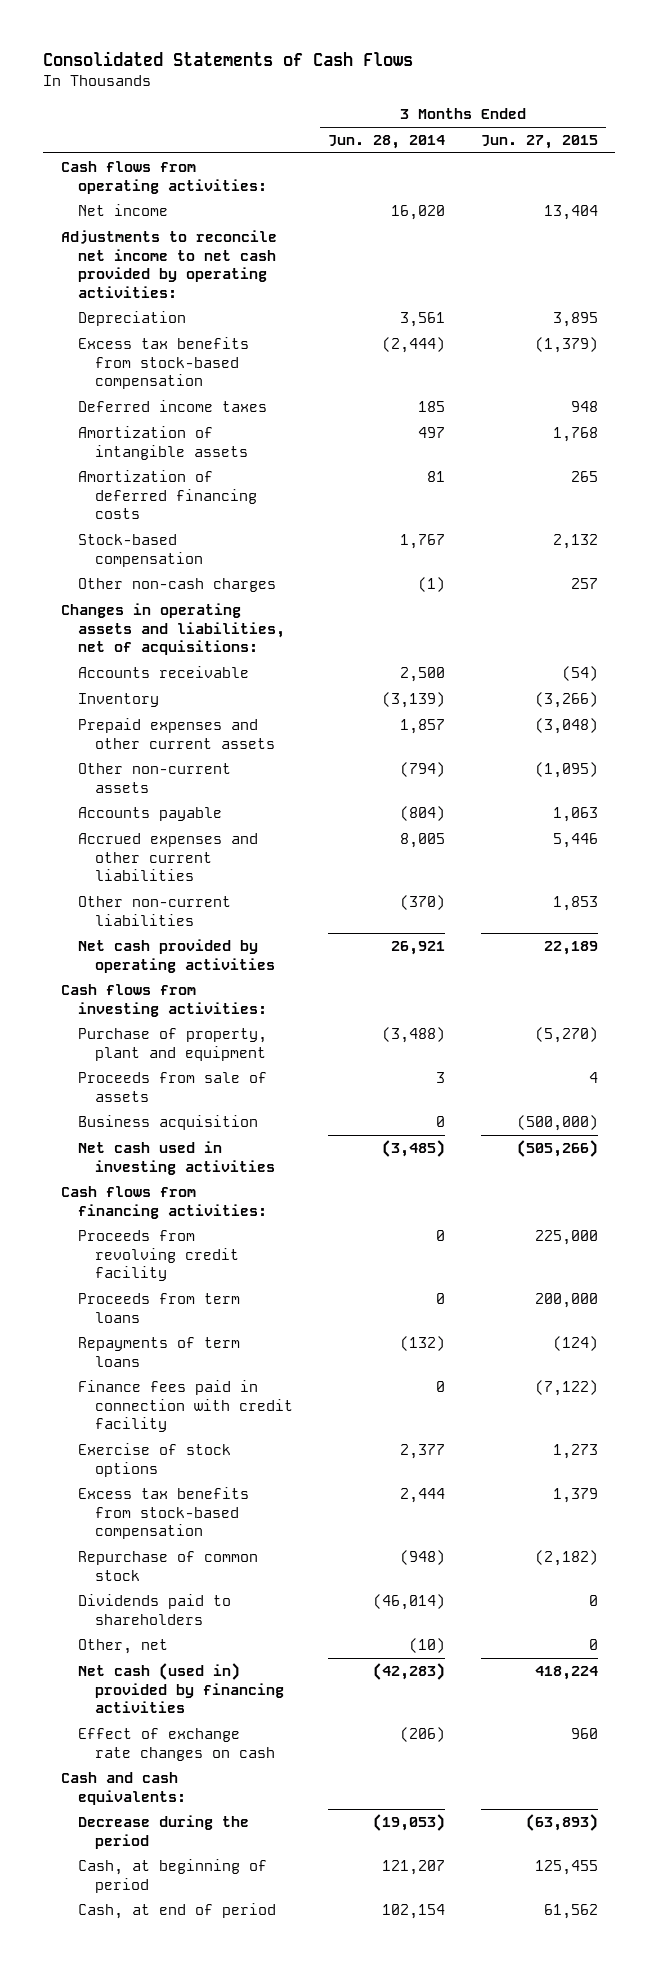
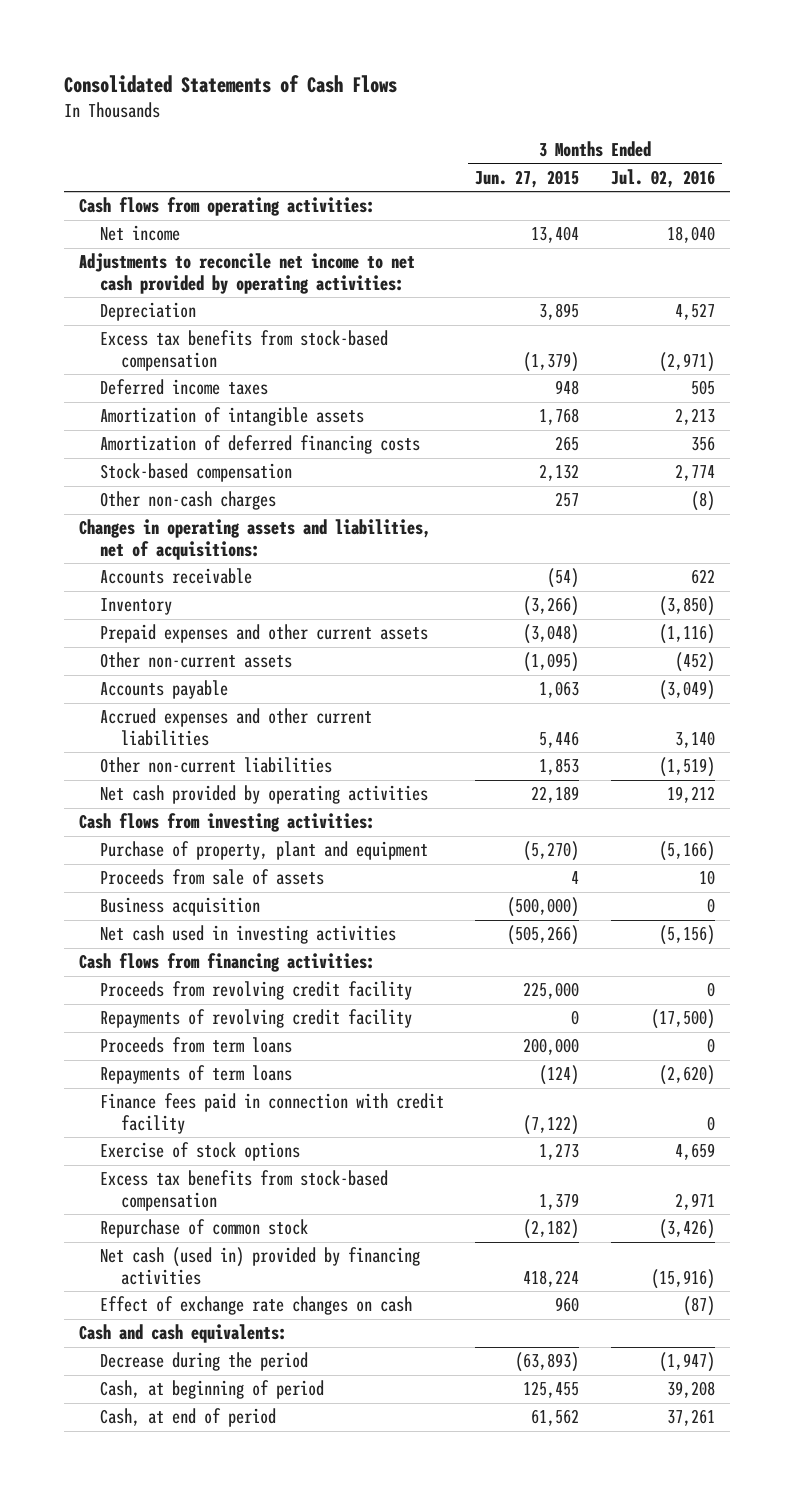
[328,135,446,150] Jun. 28, 2014 -> none
none -> [610,168,715,188] Jul. 02, 2016
none -> [100,1009,413,1029] Repayments of revolving credit facility
[78,1594,232,1625] Dividends paid to shareholders -> none
[78,1639,169,1655] Other, net -> none

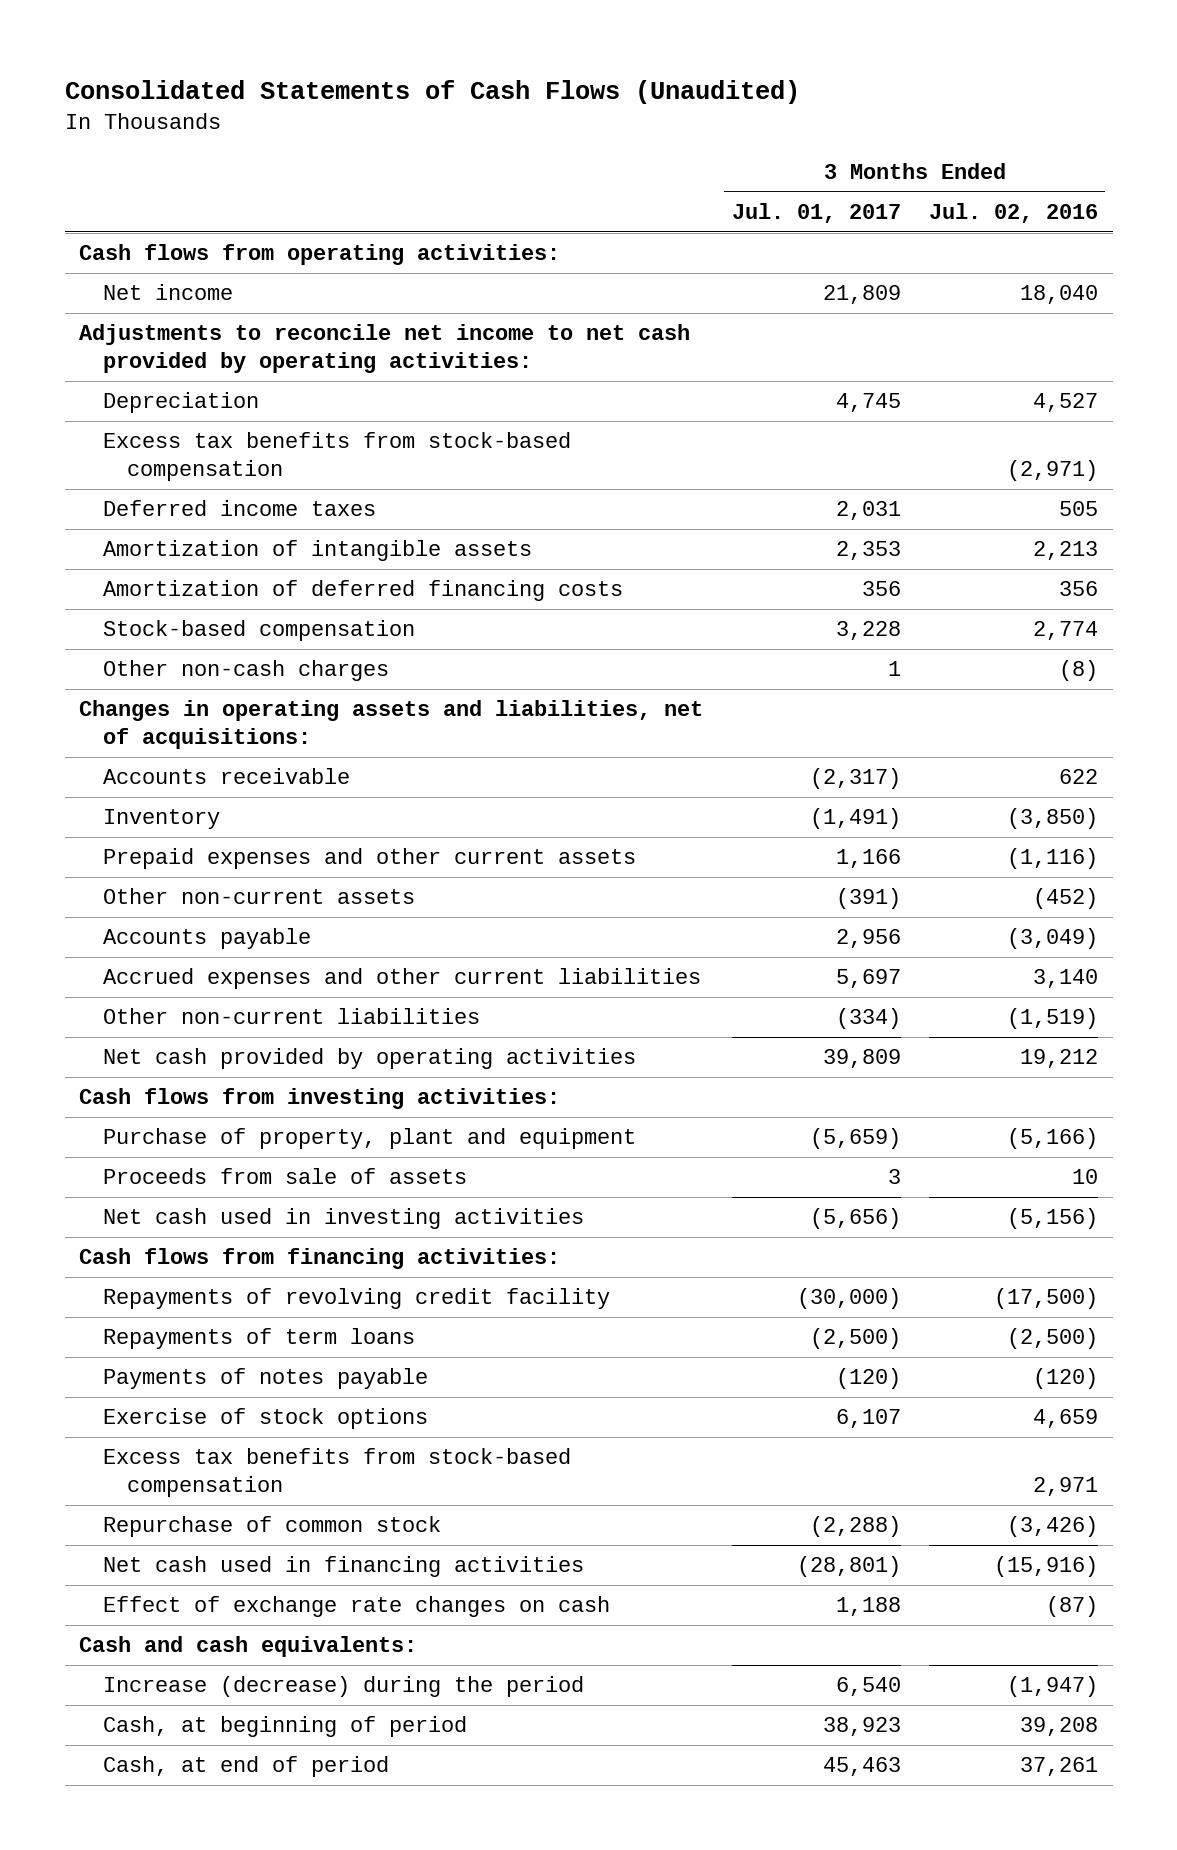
[63,75,397,94] Consolidated Statements of Cash Flows -> [64,79,800,104] Consolidated Statements of Cash Flows (Unaudited)
[475,169,580,188] Jun. 27, 2015 -> none
none -> [731,202,901,223] Jul. 01, 2017
[100,897,261,917] Business acquisition -> none
[100,981,413,1001] Proceeds from revolving credit facility -> none
[100,1037,293,1054] Proceeds from term loans -> none
[100,1093,445,1134] Finance fees paid in connection with credit facility -> none
[658,1065,715,1086] (2,620) -> [1007,1328,1099,1350] (2,500)
none -> [102,1368,428,1390] Payments of notes payable
[100,1247,421,1285] Net cash (used in) provided by financing activities -> [102,1556,584,1578] Net cash used in financing activities
[100,1352,309,1372] Decrease during the period -> [102,1676,584,1698] Increase (decrease) during the period

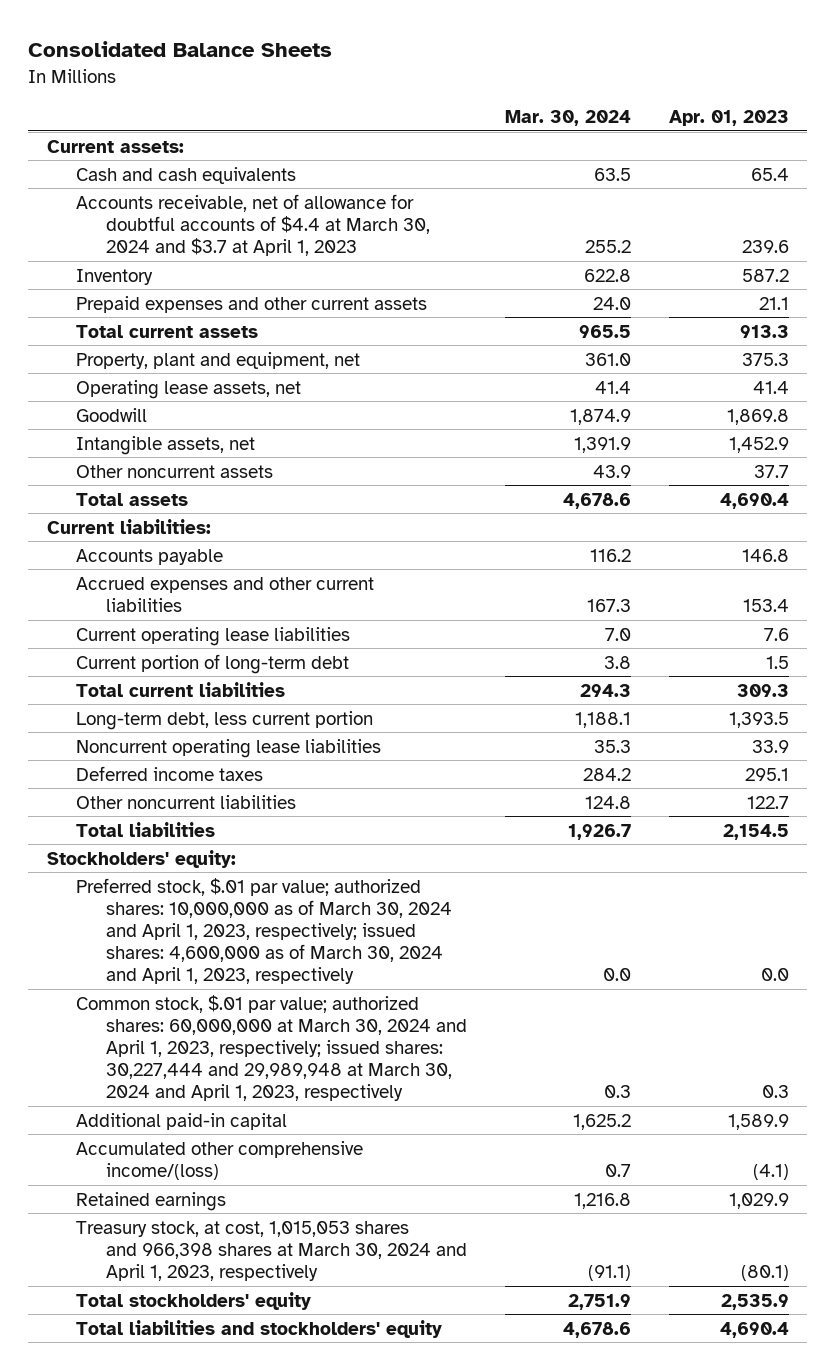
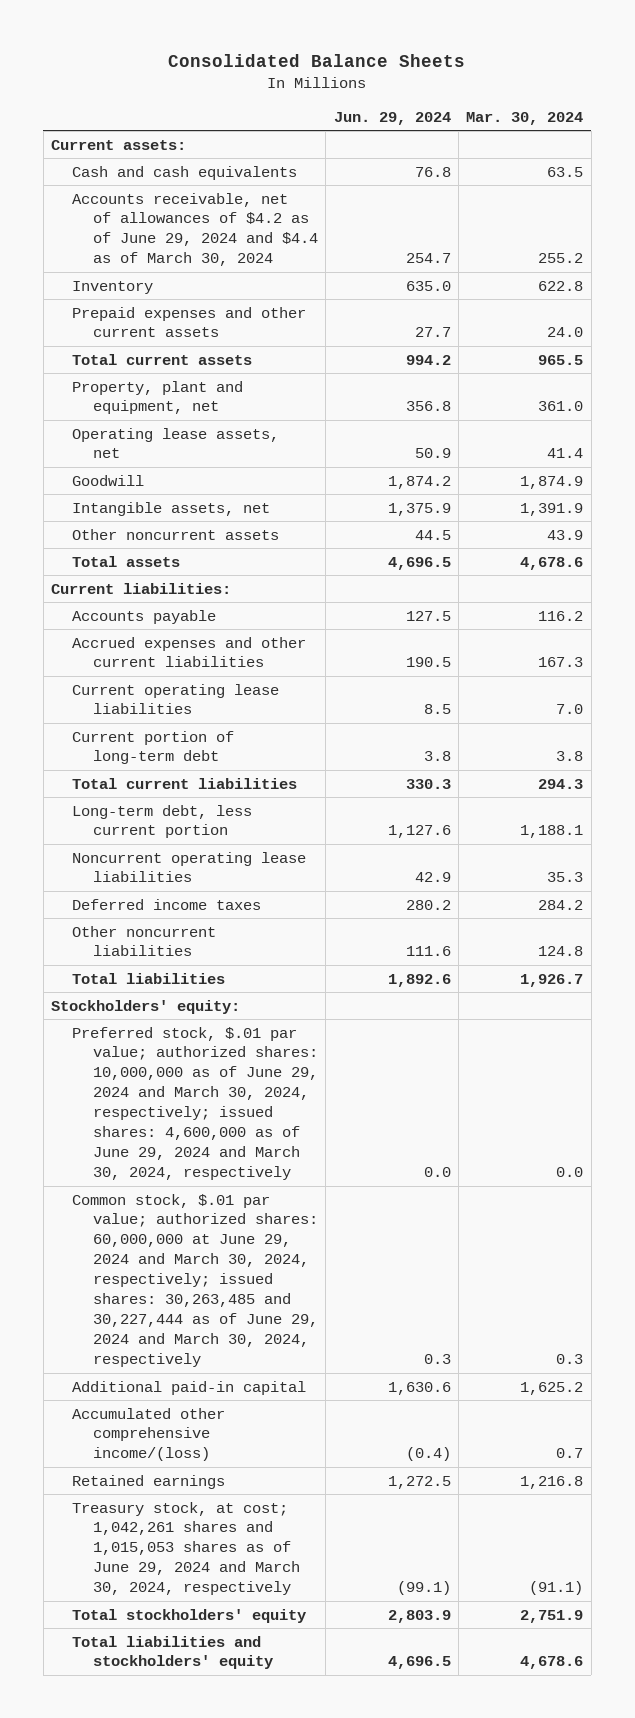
[668,110,789,127] Apr. 01, 2023 -> none
none -> [333,111,451,125] Jun. 29, 2024
[76,193,431,256] Accounts receivable, net of allowance for doubtful accounts of $4.4 at March 30, 2024 and $3.7 at April 1, 2023 -> [72,192,319,267] Accounts receivable, net of allowances of $4.2 as of June 29, 2024 and $4.4 as of March 30, 2024
[76,877,453,984] Preferred stock, $.01 par value; authorized shares: 10,000,000 as of March 30, 2024 and April 1, 2023, respectively; issued shares: 4,600,000 as of March 30, 2024 and April 1, 2023, respectively -> [72,1026,319,1181] Preferred stock, $.01 par value; authorized shares: 10,000,000 as of June 29, 2024 and March 30, 2024, respectively; issued shares: 4,600,000 as of June 29, 2024 and March 30, 2024, respectively
[76,994,468,1101] Common stock, $.01 par value; authorized shares: 60,000,000 at March 30, 2024 and April 1, 2023, respectively; issued shares: 30,227,444 and 29,989,948 at March 30, 2024 and April 1, 2023, respectively -> [72,1193,319,1368] Common stock, $.01 par value; authorized shares: 60,000,000 at June 29, 2024 and March 30, 2024, respectively; issued shares: 30,263,485 and 30,227,444 as of June 29, 2024 and March 30, 2024, respectively
[76,1220,468,1281] Treasury stock, at cost, 1,015,053 shares and 966,398 shares at March 30, 2024 and April 1, 2023, respectively -> [72,1501,301,1596] Treasury stock, at cost; 1,042,261 shares and 1,015,053 shares as of June 29, 2024 and March 30, 2024, respectively

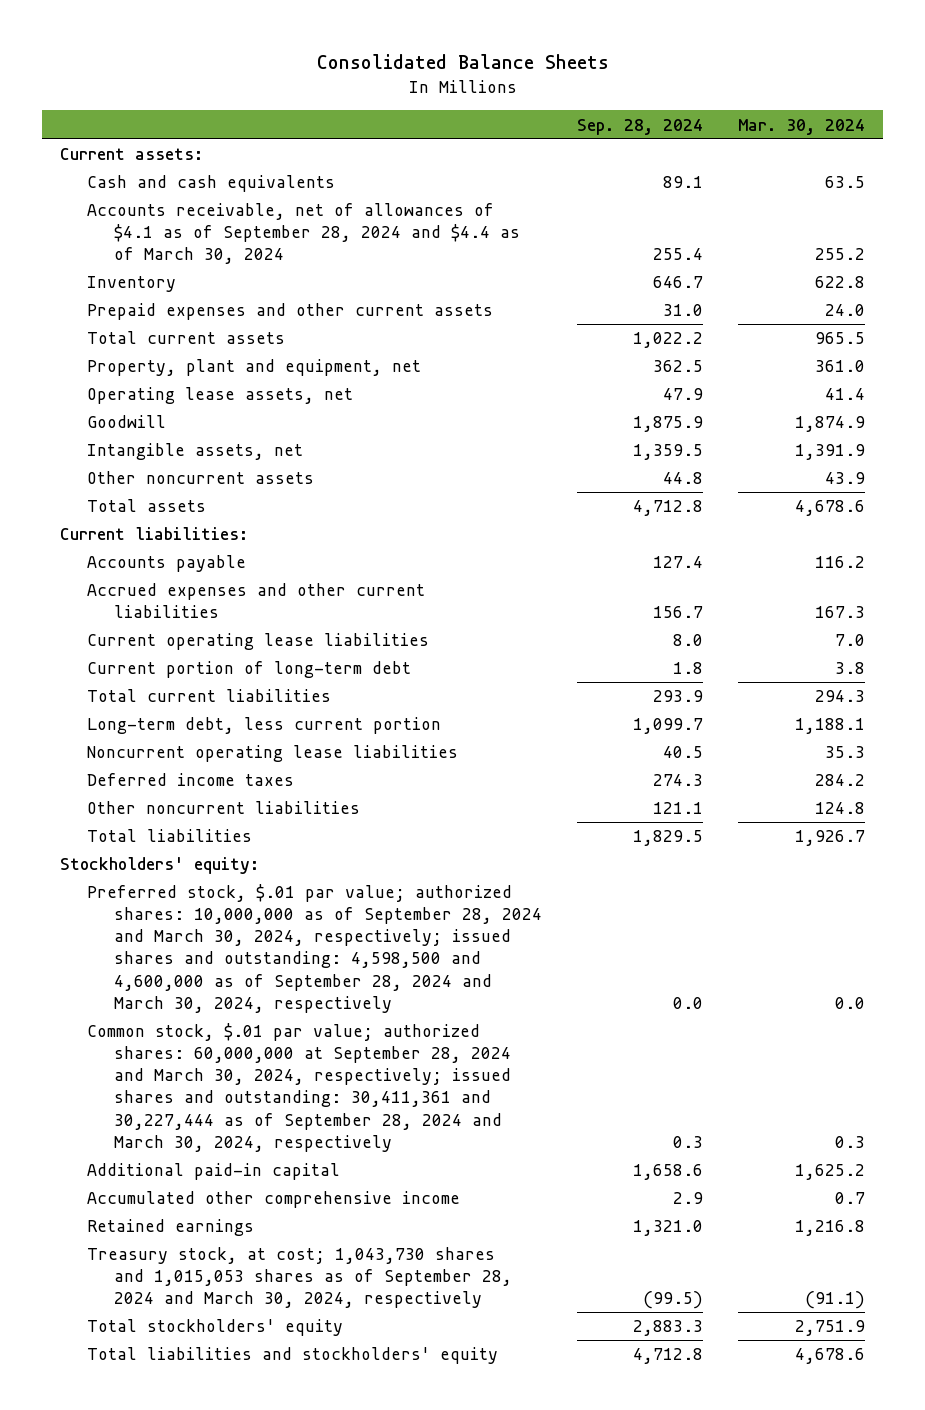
[333,111,451,125] Jun. 29, 2024 -> none
none -> [576,118,703,135] Sep. 28, 2024
[72,192,319,267] Accounts receivable, net of allowances of $4.2 as of June 29, 2024 and $4.4 as of March 30, 2024 -> [86,203,520,265] Accounts receivable, net of allowances of $4.1 as of September 28, 2024 and $4.4 as of March 30, 2024
[72,1026,319,1181] Preferred stock, $.01 par value; authorized shares: 10,000,000 as of June 29, 2024 and March 30, 2024, respectively; issued shares: 4,600,000 as of June 29, 2024 and March 30, 2024, respectively -> [86,884,542,1013] Preferred stock, $.01 par value; authorized shares: 10,000,000 as of September 28, 2024 and March 30, 2024, respectively; issued shares and outstanding: 4,598,500 and 4,600,000 as of September 28, 2024 and March 30, 2024, respectively
[72,1193,319,1368] Common stock, $.01 par value; authorized shares: 60,000,000 at June 29, 2024 and March 30, 2024, respectively; issued shares: 30,263,485 and 30,227,444 as of June 29, 2024 and March 30, 2024, respectively -> [86,1023,511,1152] Common stock, $.01 par value; authorized shares: 60,000,000 at September 28, 2024 and March 30, 2024, respectively; issued shares and outstanding: 30,411,361 and 30,227,444 as of September 28, 2024 and March 30, 2024, respectively
[72,1407,226,1462] Accumulated other comprehensive income/(loss) -> [86,1191,460,1209] Accumulated other comprehensive income
[72,1501,301,1596] Treasury stock, at cost; 1,042,261 shares and 1,015,053 shares as of June 29, 2024 and March 30, 2024, respectively -> [86,1247,512,1309] Treasury stock, at cost; 1,043,730 shares and 1,015,053 shares as of September 28, 2024 and March 30, 2024, respectively

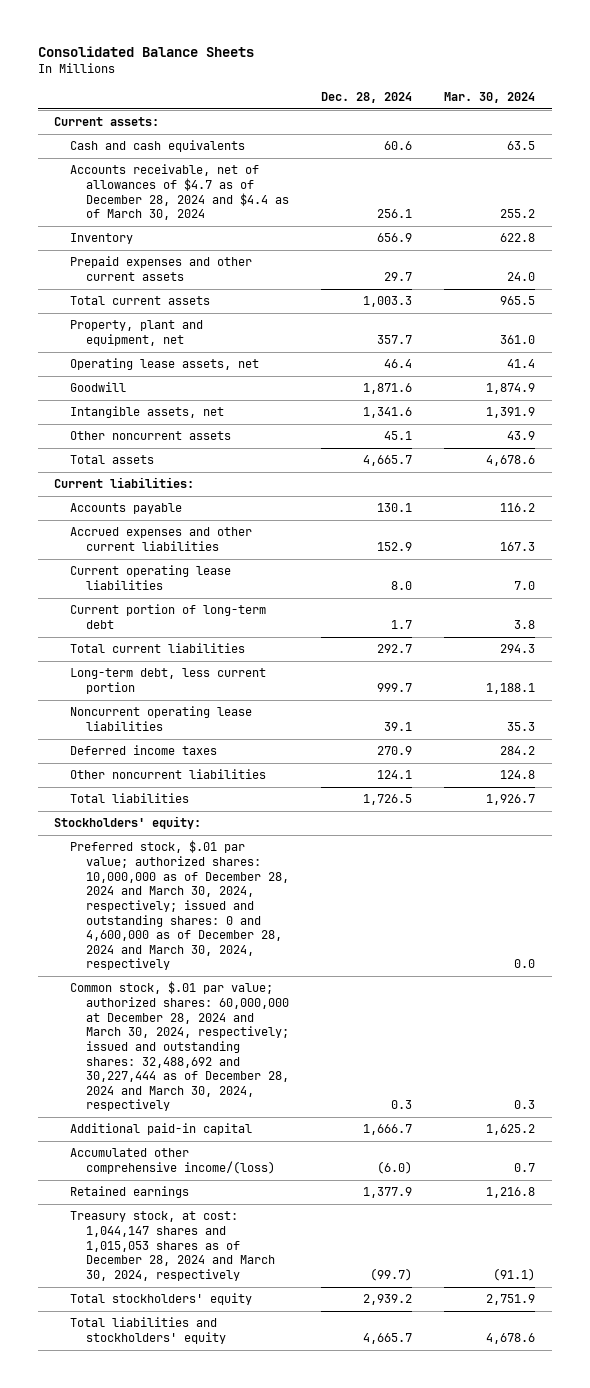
[576,118,703,135] Sep. 28, 2024 -> none
none -> [321,91,413,103] Dec. 28, 2024
[86,203,520,265] Accounts receivable, net of allowances of $4.1 as of September 28, 2024 and $4.4 as of March 30, 2024 -> [70,164,289,221] Accounts receivable, net of allowances of $4.7 as of December 28, 2024 and $4.4 as of March 30, 2024
[86,884,542,1013] Preferred stock, $.01 par value; authorized shares: 10,000,000 as of September 28, 2024 and March 30, 2024, respectively; issued shares and outstanding: 4,598,500 and 4,600,000 as of September 28, 2024 and March 30, 2024, respectively -> [70,840,289,971] Preferred stock, $.01 par value; authorized shares: 10,000,000 as of December 28, 2024 and March 30, 2024, respectively; issued and outstanding shares: 0 and 4,600,000 as of December 28, 2024 and March 30, 2024, respectively
[86,1023,511,1152] Common stock, $.01 par value; authorized shares: 60,000,000 at September 28, 2024 and March 30, 2024, respectively; issued shares and outstanding: 30,411,361 and 30,227,444 as of September 28, 2024 and March 30, 2024, respectively -> [70,981,289,1112] Common stock, $.01 par value; authorized shares: 60,000,000 at December 28, 2024 and March 30, 2024, respectively; issued and outstanding shares: 32,488,692 and 30,227,444 as of December 28, 2024 and March 30, 2024, respectively
[86,1191,460,1209] Accumulated other comprehensive income -> [70,1148,275,1174] Accumulated other comprehensive income/(loss)
[86,1247,512,1309] Treasury stock, at cost; 1,043,730 shares and 1,015,053 shares as of September 28, 2024 and March 30, 2024, respectively -> [70,1211,275,1281] Treasury stock, at cost: 1,044,147 shares and 1,015,053 shares as of December 28, 2024 and March 30, 2024, respectively

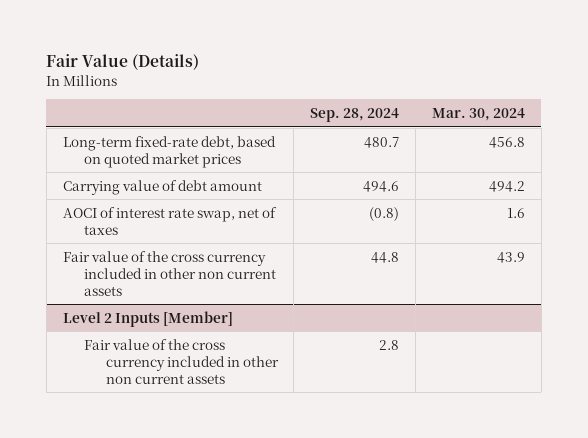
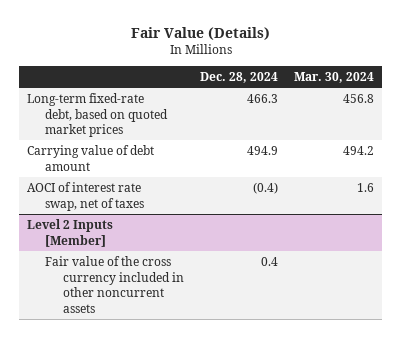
[310,108,400,123] Sep. 28, 2024 -> none
none -> [200,71,279,83] Dec. 28, 2024
[62,250,277,296] Fair value of the cross currency included in other non current assets -> none
[84,338,279,384] Fair value of the cross currency included in other non current assets -> [44,255,185,313] Fair value of the cross currency included in other noncurrent assets

